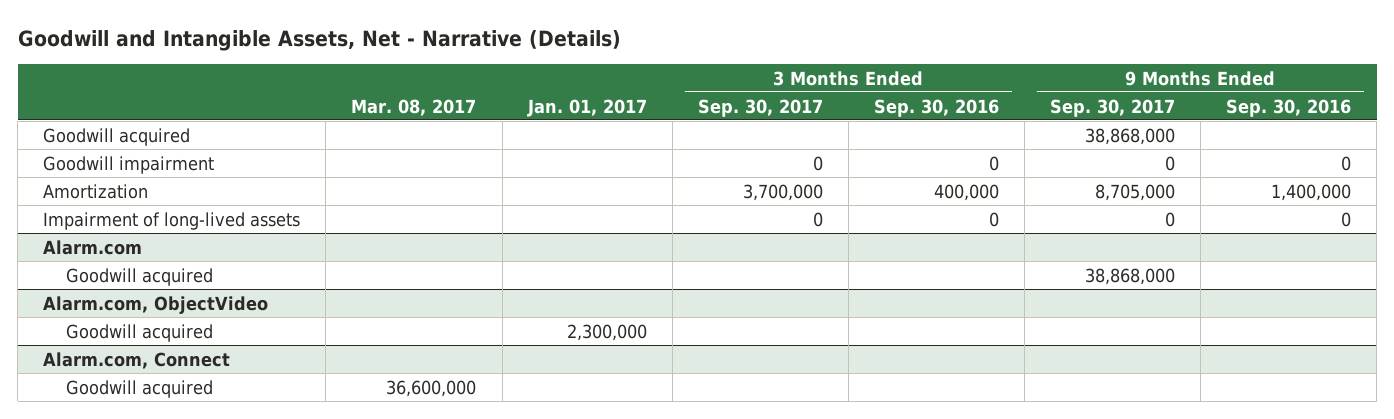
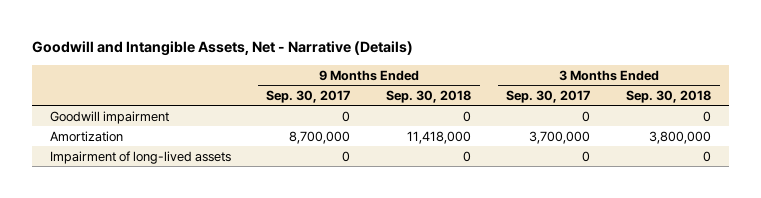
[351,98,477,116] Mar. 08, 2017 -> none
[526,98,647,117] Jan. 01, 2017 -> none
[873,98,999,117] Sep. 30, 2016 -> none
[1226,98,1352,117] Sep. 30, 2016 -> none
none -> [385,89,471,103] Sep. 30, 2018
none -> [625,89,711,103] Sep. 30, 2018
[43,127,191,146] Goodwill acquired -> none
[1094,183,1175,201] 8,705,000 -> [289,130,351,144] 8,700,000
[43,239,143,255] Alarm.com -> none
[66,267,214,286] Goodwill acquired -> none
[43,295,269,314] Alarm.com, ObjectVideo -> none
[66,323,214,342] Goodwill acquired -> none
[43,351,231,369] Alarm.com, Connect -> none
[66,379,214,398] Goodwill acquired -> none

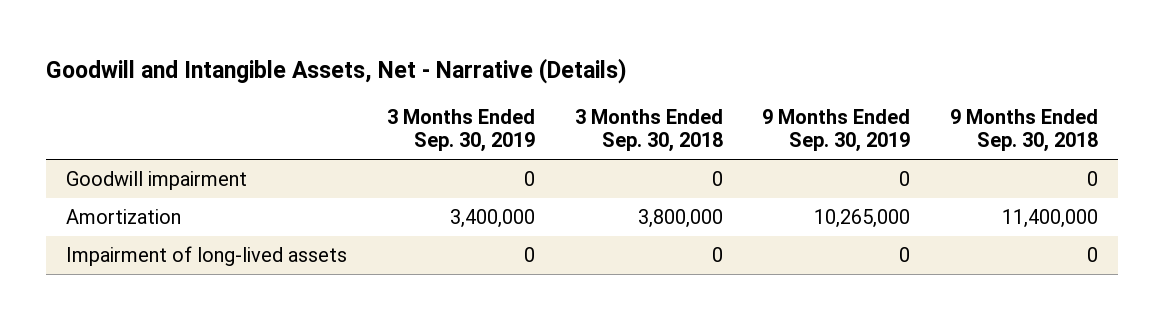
[266,89,351,103] Sep. 30, 2017 -> none
[506,89,591,103] Sep. 30, 2017 -> none
none -> [386,108,535,153] 3 Months Ended Sep. 30, 2019
none -> [762,108,911,153] 9 Months Ended Sep. 30, 2019
[406,130,471,144] 11,418,000 -> [1001,209,1098,229] 11,400,000

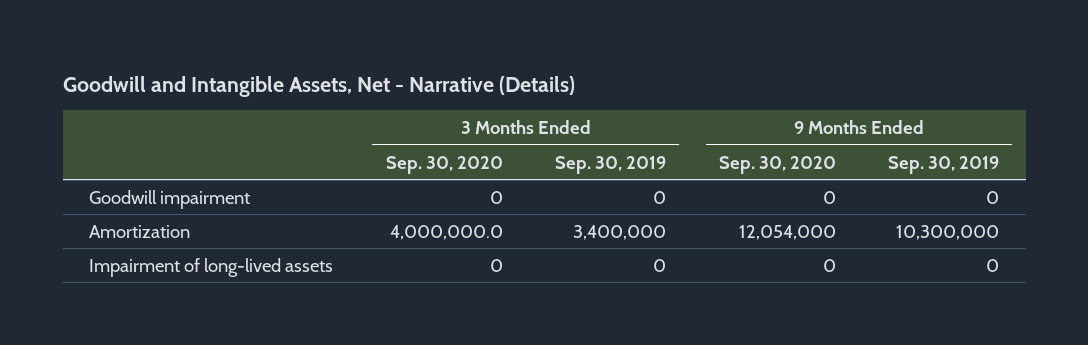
[574,108,723,153] 3 Months Ended Sep. 30, 2018 -> none
[949,108,1098,153] 9 Months Ended Sep. 30, 2018 -> none
none -> [385,155,503,174] Sep. 30, 2020
none -> [718,155,836,174] Sep. 30, 2020
[814,209,911,229] 10,265,000 -> [896,224,1000,240] 10,300,000

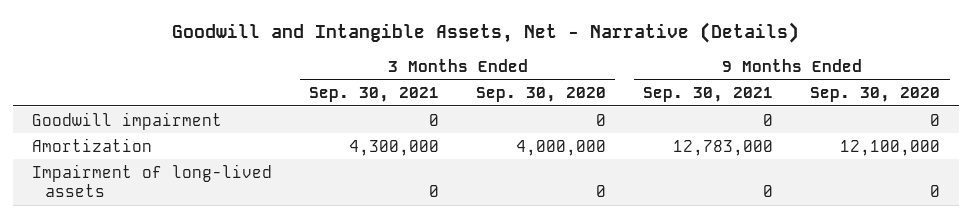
[555,155,667,174] Sep. 30, 2019 -> none
[888,155,1000,174] Sep. 30, 2019 -> none
none -> [309,87,440,103] Sep. 30, 2021
none -> [643,87,774,103] Sep. 30, 2021
[389,224,503,240] 4,000,000.0 -> [516,139,607,156] 4,000,000
[738,224,836,240] 12,054,000 -> [840,139,941,156] 12,100,000

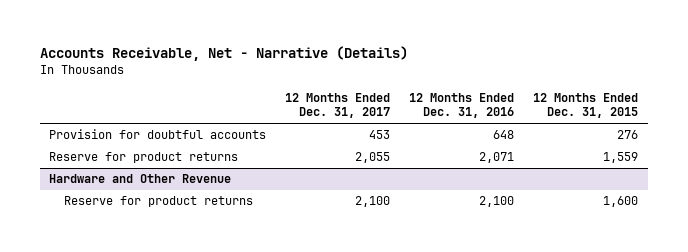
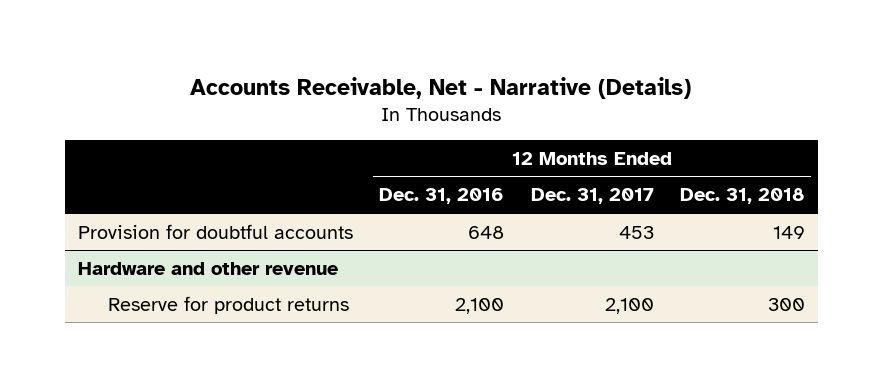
[533,92,639,119] 12 Months Ended Dec. 31, 2015 -> none
none -> [679,188,805,205] Dec. 31, 2018
[49,152,239,164] Reserve for product returns -> none
[49,174,232,184] Hardware and Other Revenue -> [78,261,339,275] Hardware and other revenue

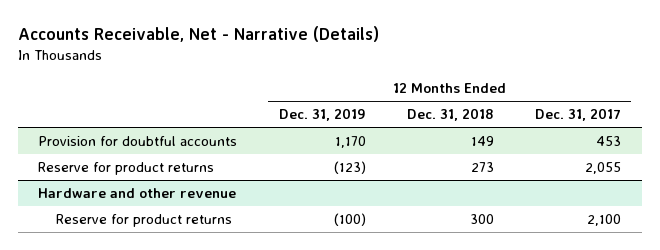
[379,188,505,205] Dec. 31, 2016 -> none
none -> [278,108,366,122] Dec. 31, 2019
none -> [38,162,215,176] Reserve for product returns

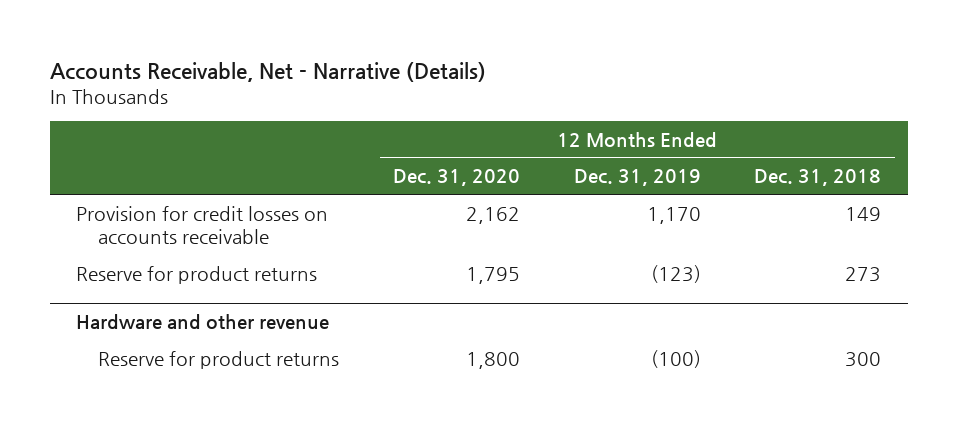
[535,108,622,122] Dec. 31, 2017 -> none
none -> [392,169,520,187] Dec. 31, 2020
[38,136,238,147] Provision for doubtful accounts -> [76,205,329,244] Provision for credit losses on accounts receivable

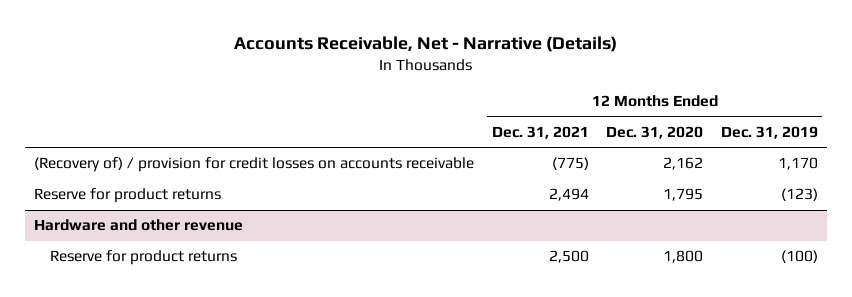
[754,169,882,187] Dec. 31, 2018 -> none
none -> [491,125,589,139] Dec. 31, 2021
[76,205,329,244] Provision for credit losses on accounts receivable -> [34,157,475,173] (Recovery of) / provision for credit losses on accounts receivable

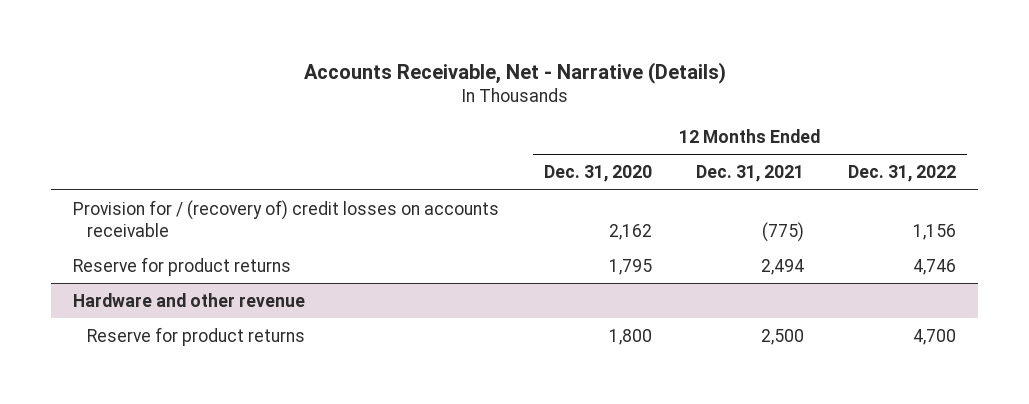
[720,125,818,139] Dec. 31, 2019 -> none
none -> [847,165,956,183] Dec. 31, 2022
[34,157,475,173] (Recovery of) / provision for credit losses on accounts receivable -> [73,199,500,238] Provision for / (recovery of) credit losses on accounts receivable

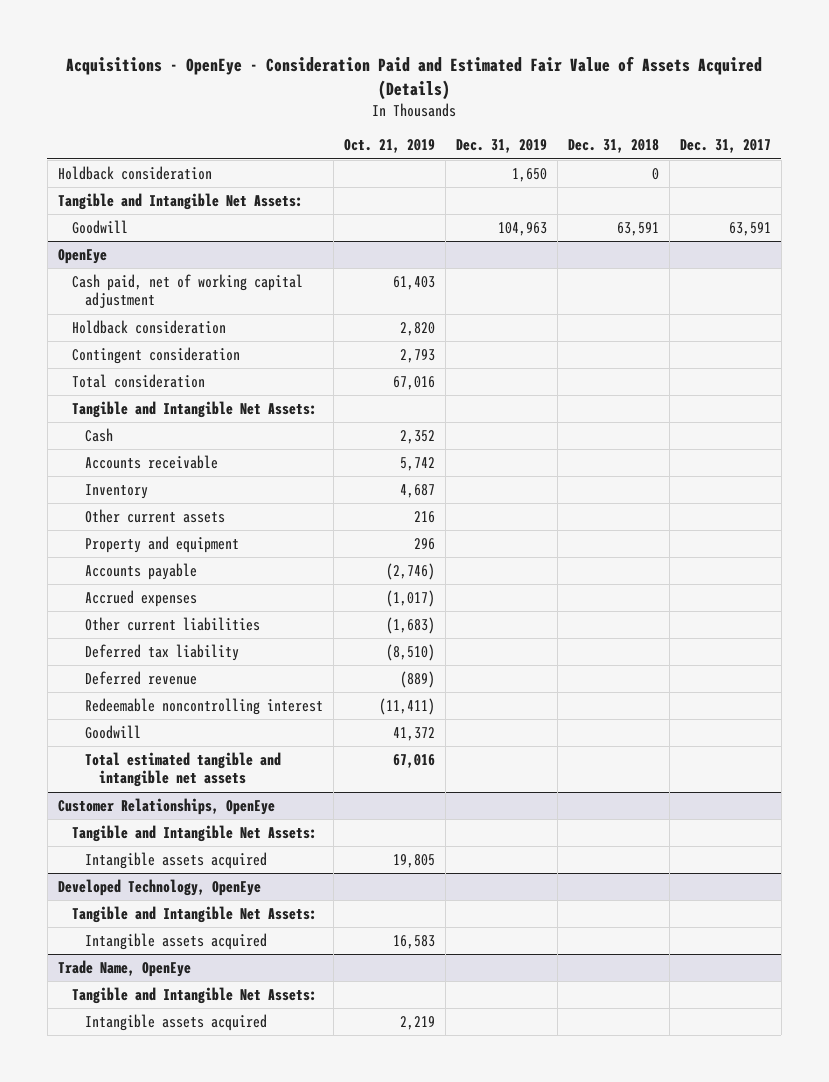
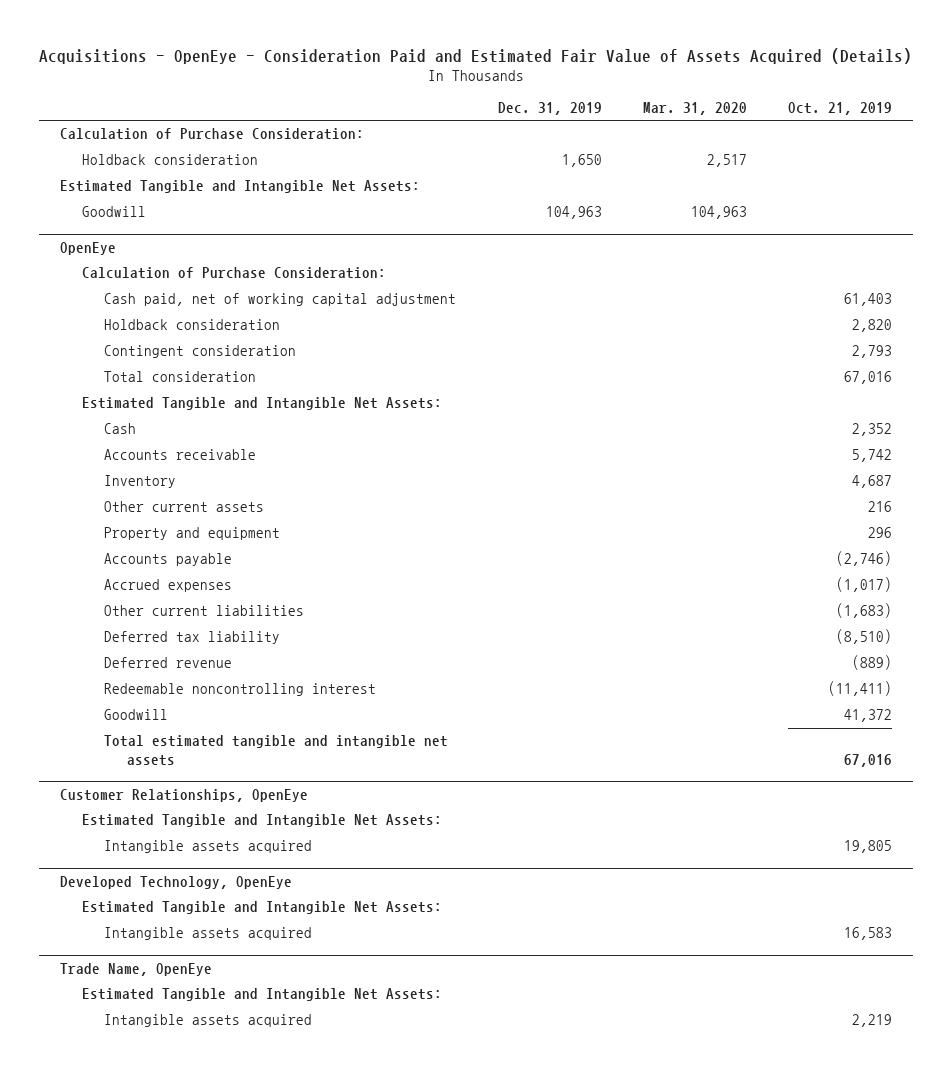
[567,139,659,154] Dec. 31, 2018 -> none
[679,139,771,154] Dec. 31, 2017 -> none
none -> [643,101,748,115] Mar. 31, 2020
none -> [59,128,364,141] Calculation of Purchase Consideration:
[57,193,303,211] Tangible and Intangible Net Assets: -> [59,180,420,194] Estimated Tangible and Intangible Net Assets:
none -> [81,267,386,280] Calculation of Purchase Consideration:
[71,401,317,419] Tangible and Intangible Net Assets: -> [81,397,442,411] Estimated Tangible and Intangible Net Assets:
[71,825,317,843] Tangible and Intangible Net Assets: -> [81,814,442,828] Estimated Tangible and Intangible Net Assets:
[71,906,317,924] Tangible and Intangible Net Assets: -> [81,901,442,915] Estimated Tangible and Intangible Net Assets:
[71,987,317,1005] Tangible and Intangible Net Assets: -> [81,988,442,1002] Estimated Tangible and Intangible Net Assets:

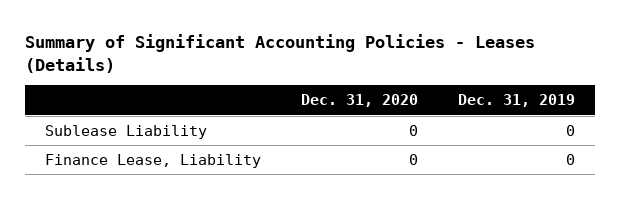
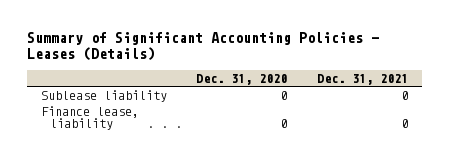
[458,94,576,108] Dec. 31, 2019 -> none
none -> [316,73,408,85] Dec. 31, 2021
[45,125,208,140] Sublease Liability -> [41,89,168,102] Sublease liability
[45,154,262,169] Finance Lease, Liability -> [41,105,140,131] Finance lease, liability

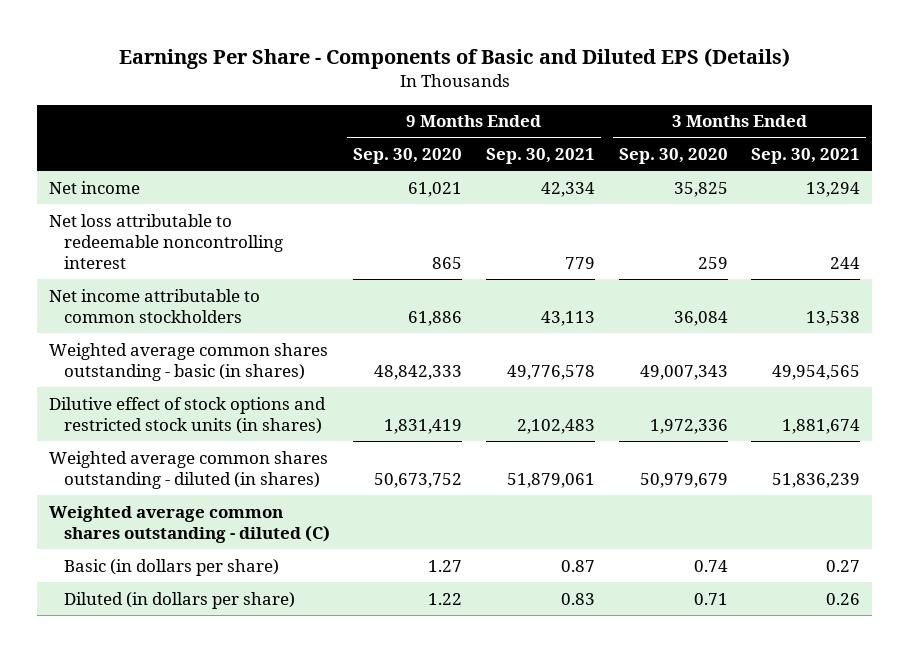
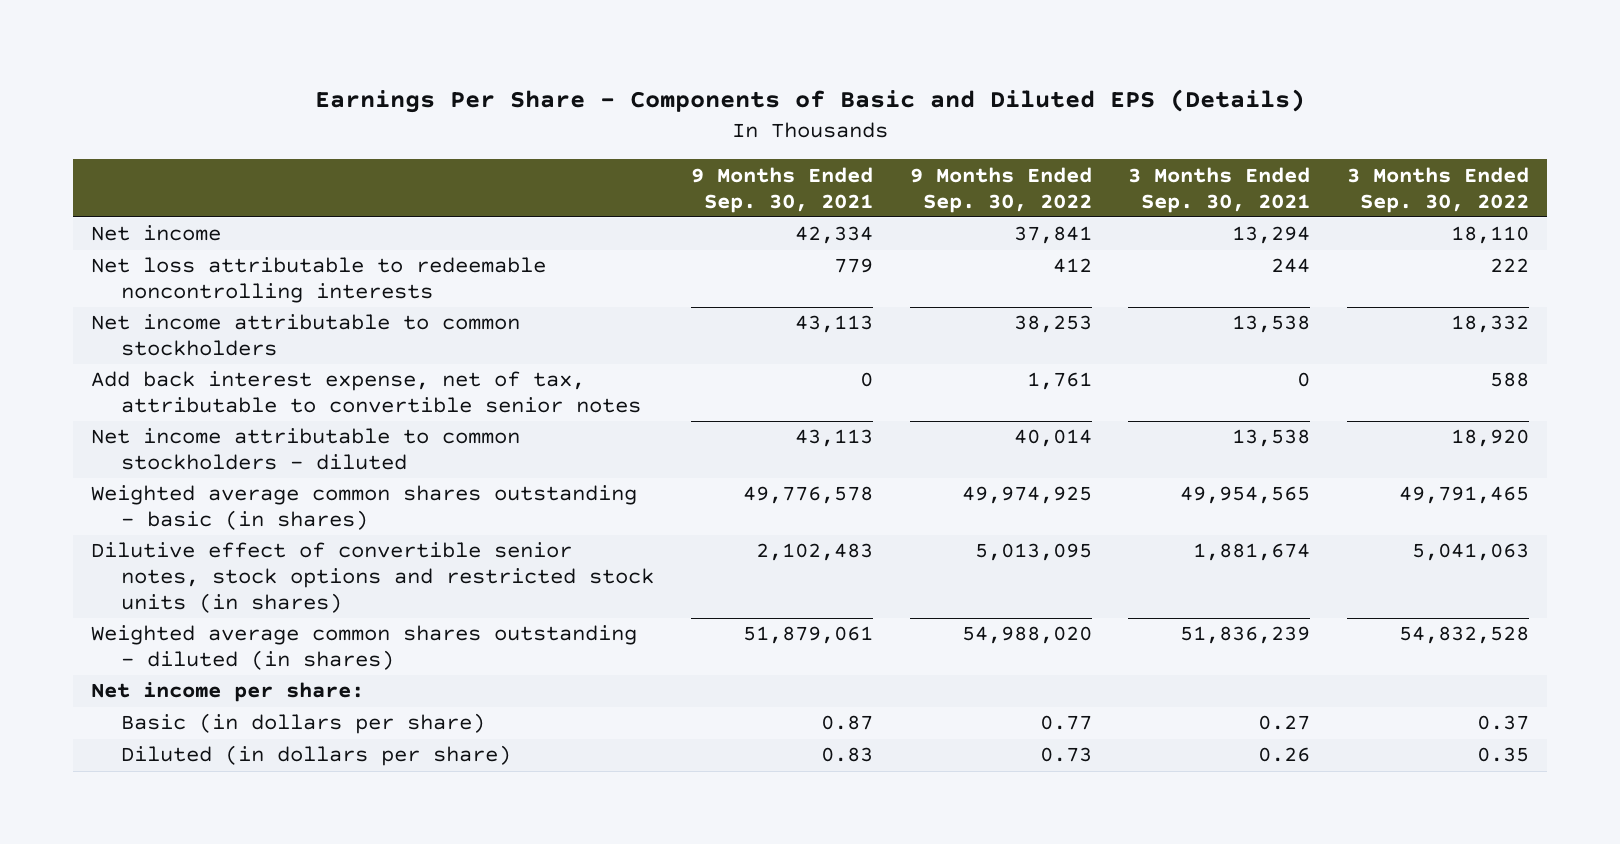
[353,147,463,164] Sep. 30, 2020 -> none
[618,147,728,164] Sep. 30, 2020 -> none
none -> [909,166,1092,213] 9 Months Ended Sep. 30, 2022
none -> [1346,166,1529,213] 3 Months Ended Sep. 30, 2022
[49,213,283,269] Net loss attributable to redeemable noncontrolling interest -> [90,257,546,304] Net loss attributable to redeemable noncontrolling interests
none -> [90,371,642,414] Add back interest expense, net of tax, attributable to convertible senior notes
none -> [90,428,520,471] Net income attributable to common stockholders - diluted
[49,396,327,434] Dilutive effect of stock options and restricted stock units (in shares) -> [90,542,655,613] Dilutive effect of convertible senior notes, stock options and restricted stock units (in shares)
[49,505,330,543] Weighted average common shares outstanding - diluted (C) -> none
none -> [90,682,364,703] Net income per share:

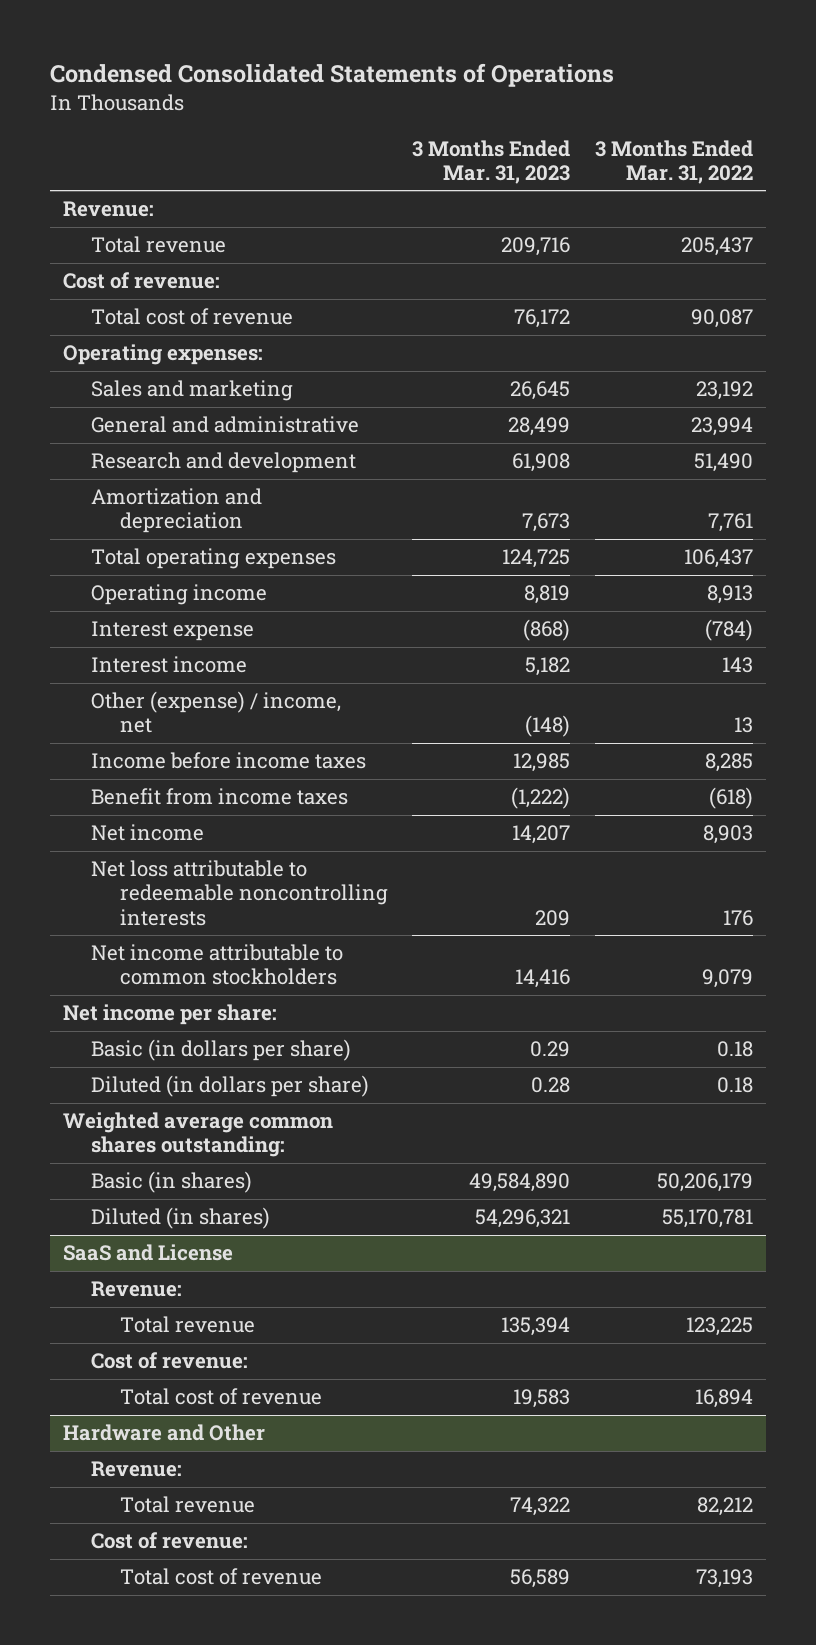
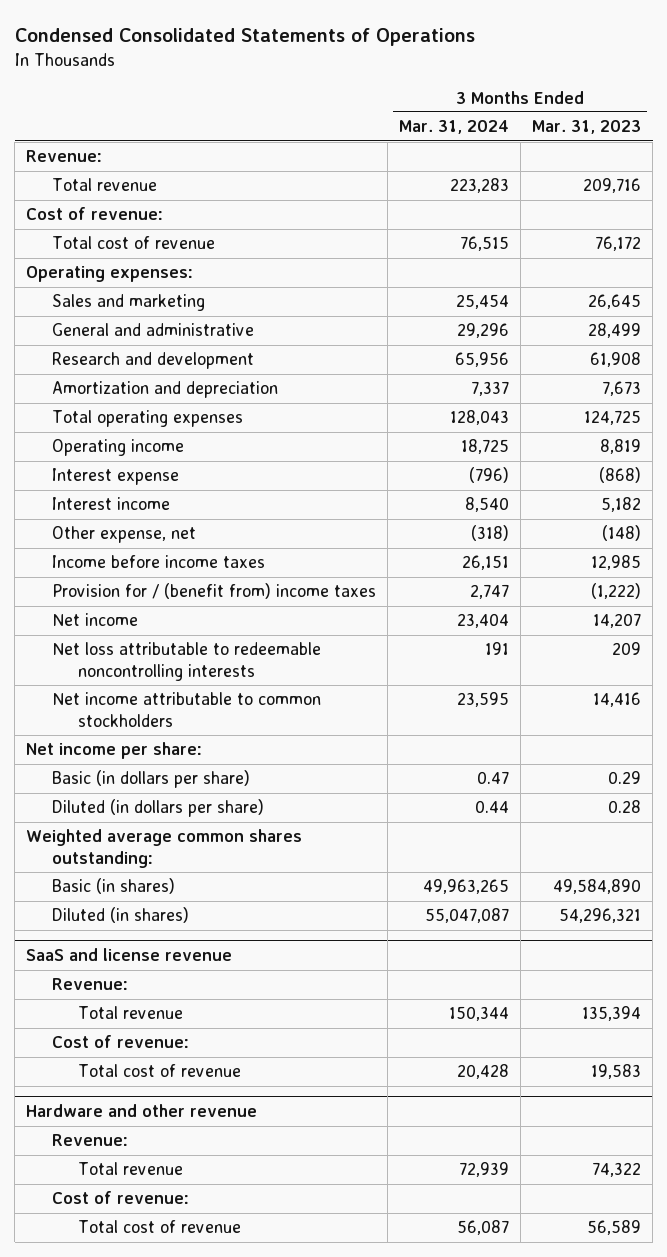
[595,139,754,185] 3 Months Ended Mar. 31, 2022 -> none
none -> [399,120,510,135] Mar. 31, 2024
[91,691,342,734] Other (expense) / income, net -> [52,526,197,544] Other expense, net
[91,788,349,806] Benefit from income taxes -> [52,583,377,600] Provision for / (benefit from) income taxes
[62,1244,233,1262] SaaS and License -> [26,948,233,962] SaaS and license revenue
[62,1424,265,1442] Hardware and Other -> [26,1104,258,1118] Hardware and other revenue

